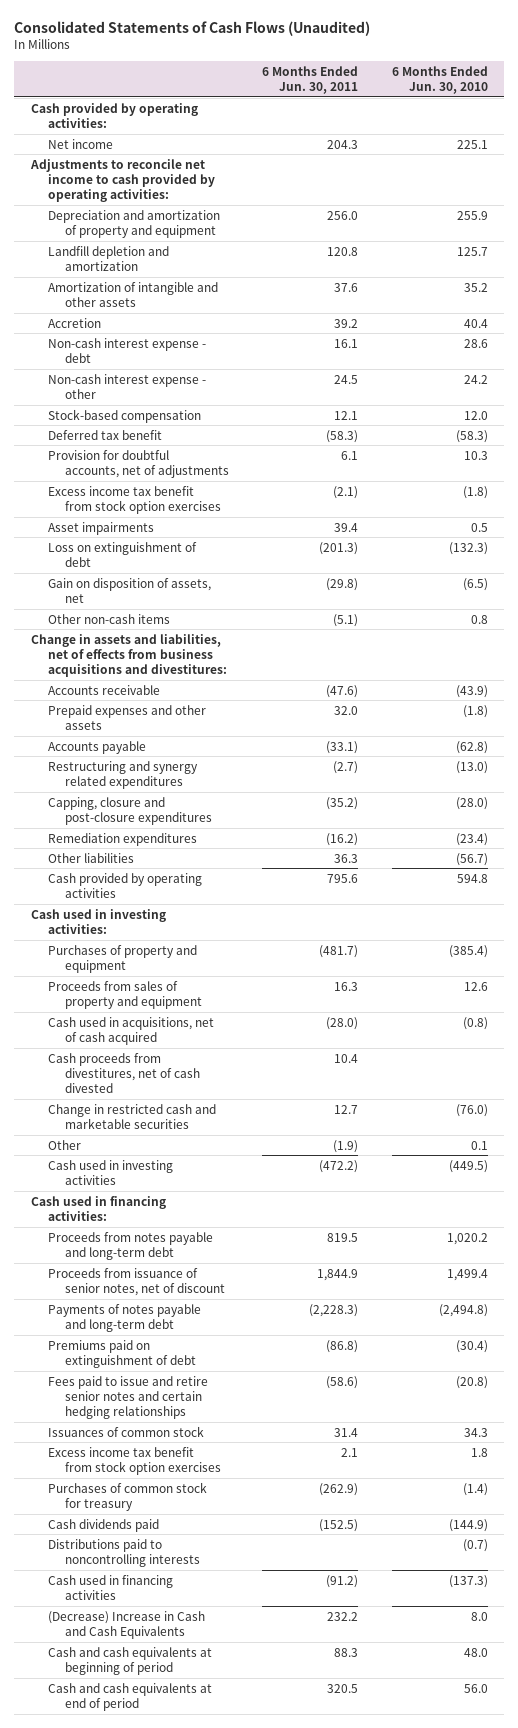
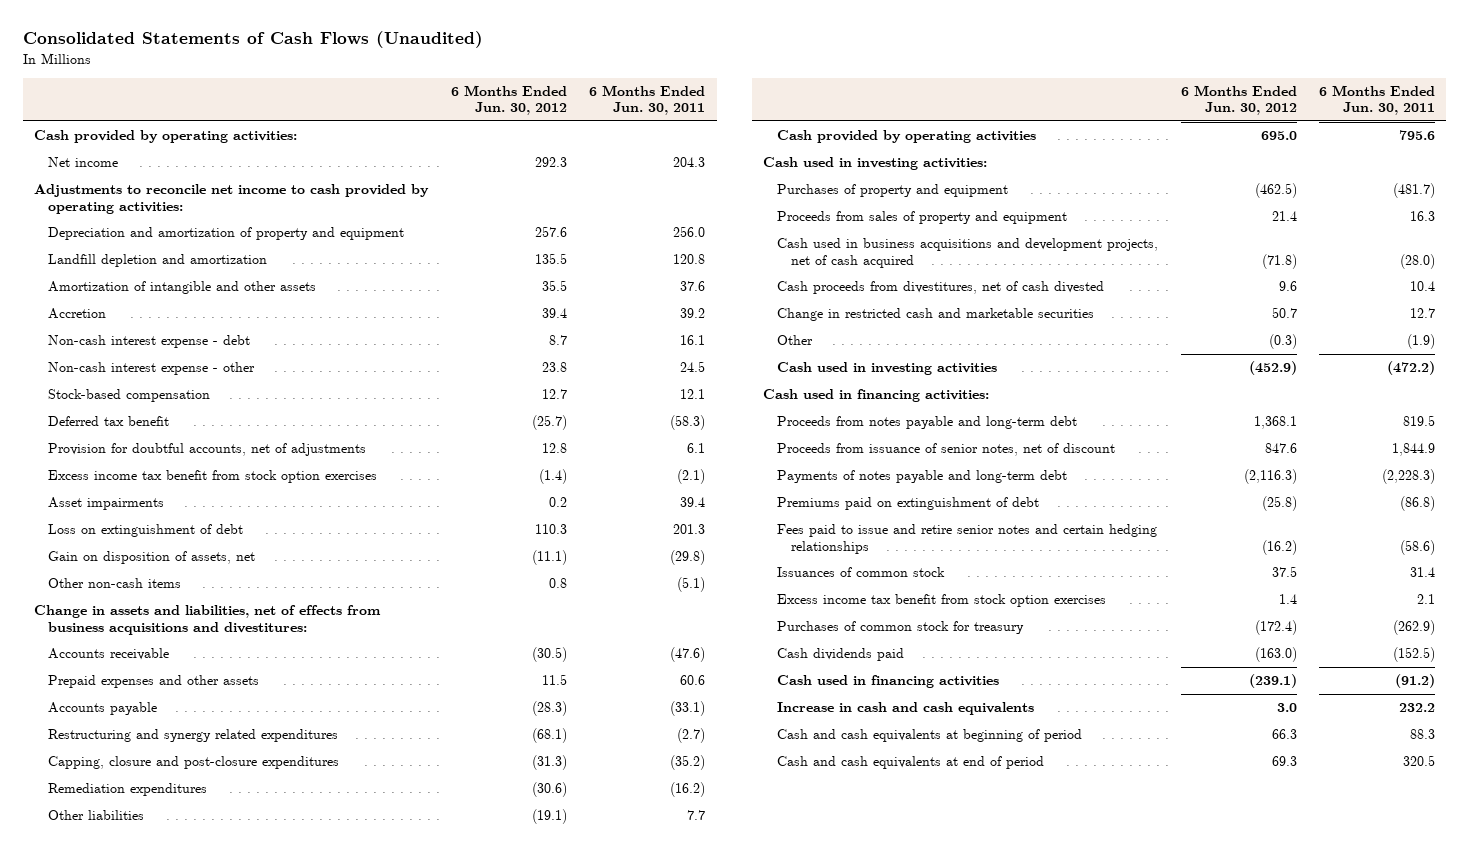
[391,66,488,95] 6 Months Ended Jun. 30, 2010 -> none
none -> [451,85,568,116] 6 Months Ended Jun. 30, 2012
[319,541,359,555] (201.3) -> [673,524,706,535] 201.3
[334,705,359,715] 32.0 -> [680,675,706,686] 60.6
[334,853,359,863] 36.3 -> [687,810,706,821] 7.7
[47,1016,214,1045] Cash used in acquisitions, net of cash acquired -> [777,238,1159,268] Cash used in business acquisitions and development projects, net of cash acquired
[47,1538,200,1567] Distributions paid to noncontrolling interests -> none
[47,1610,205,1639] (Decrease) Increase in Cash and Cash Equivalents -> [777,702,1035,716] Increase in cash and cash equivalents

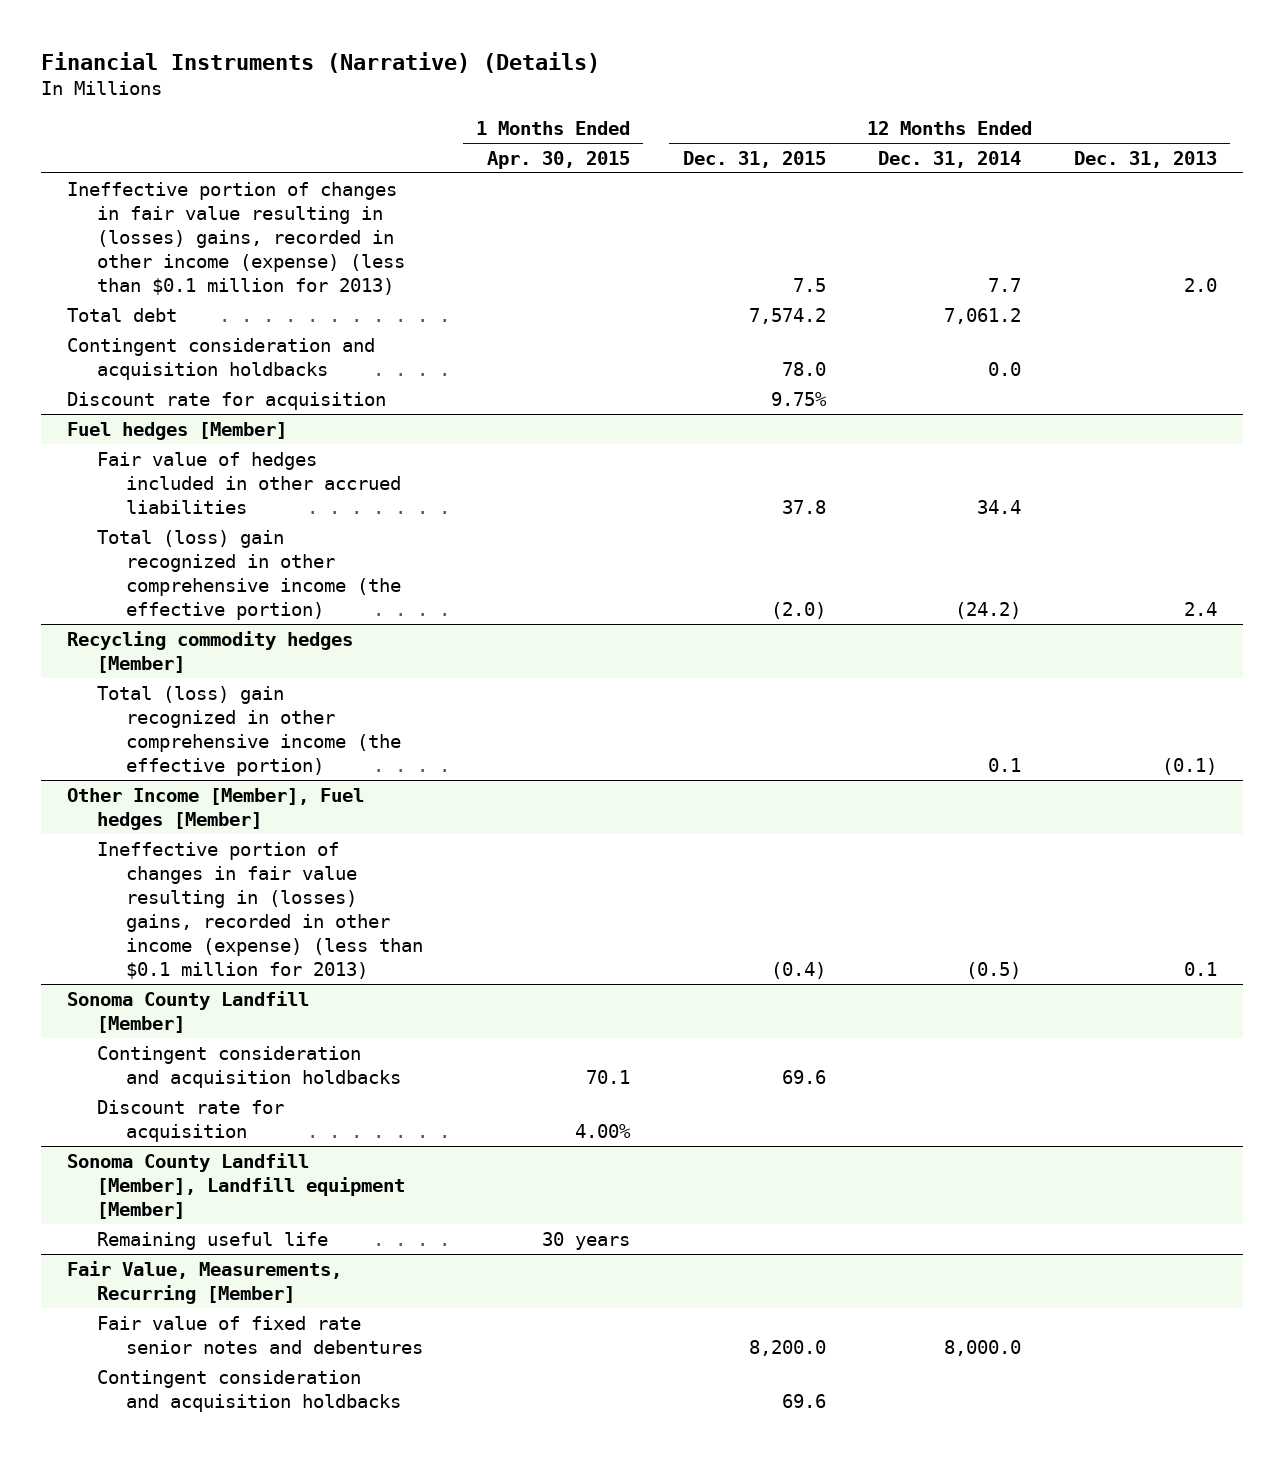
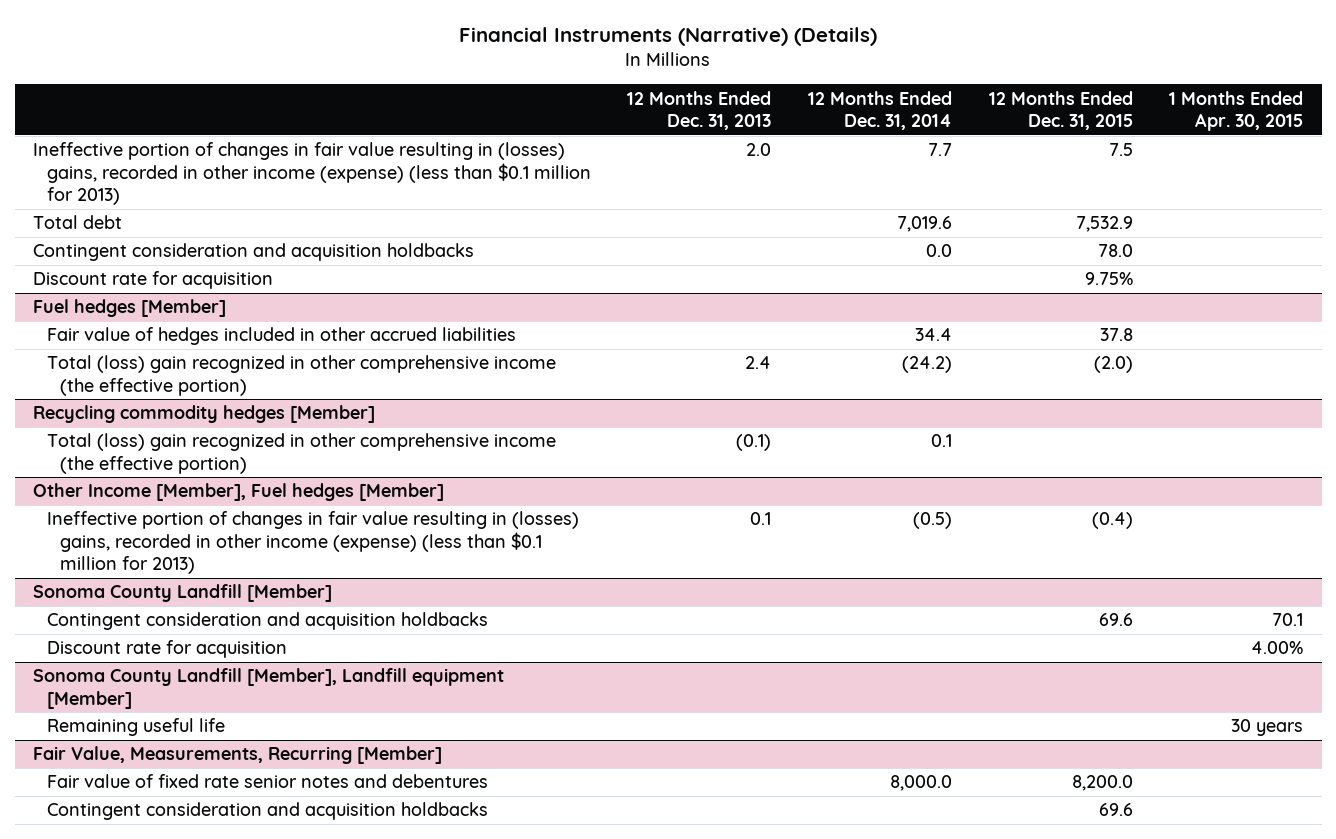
[748,307,826,324] 7,574.2 -> [1075,216,1133,233] 7,532.9
[944,307,1022,324] 7,061.2 -> [896,216,952,233] 7,019.6

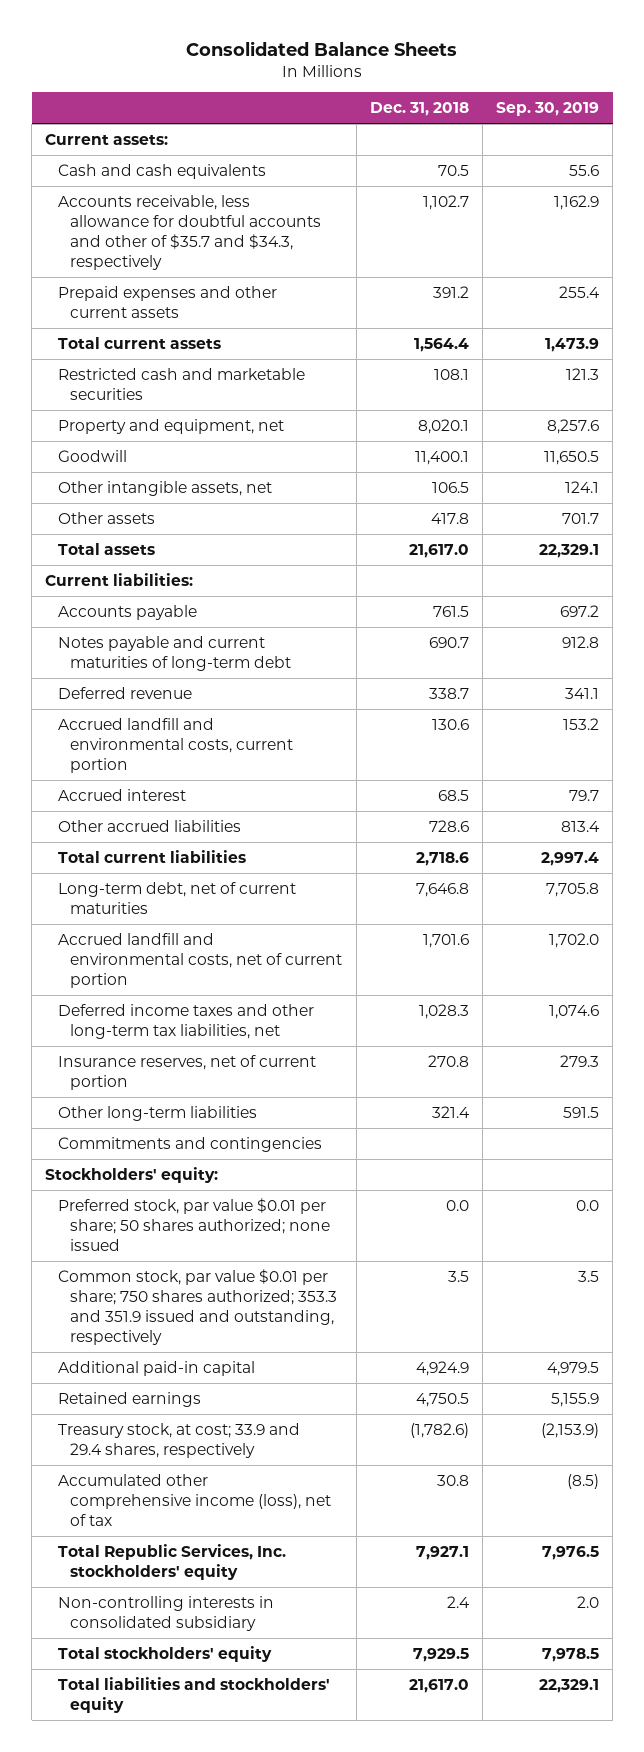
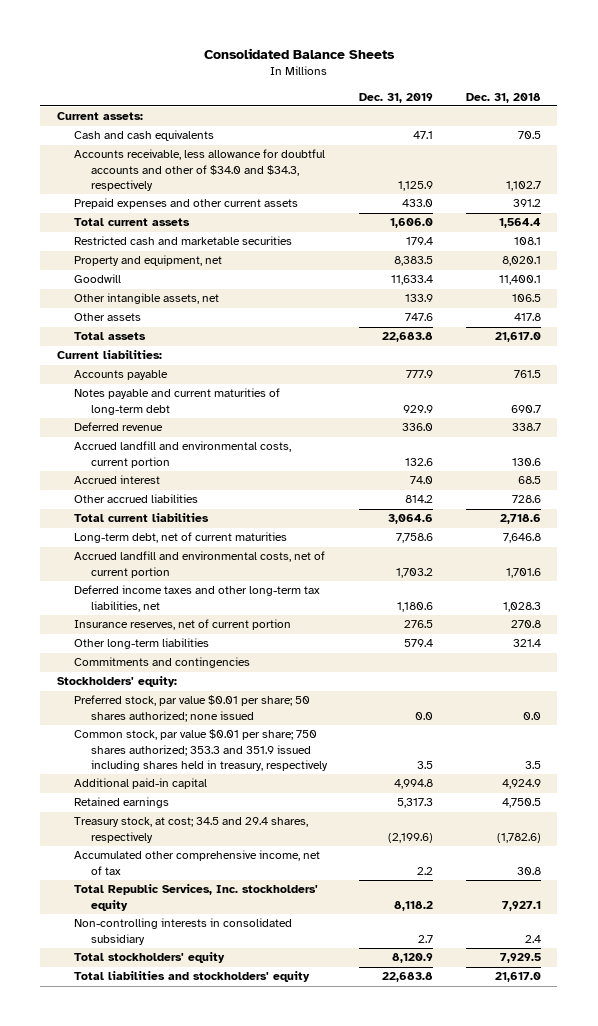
[495,102,599,117] Sep. 30, 2019 -> none
none -> [359,92,434,103] Dec. 31, 2019
[57,195,322,271] Accounts receivable, less allowance for doubtful accounts and other of $35.7 and $34.3, respectively -> [73,149,325,192] Accounts receivable, less allowance for doubtful accounts and other of $34.0 and $34.3, respectively
[57,1269,338,1346] Common stock, par value $0.01 per share; 750 shares authorized; 353.3 and 351.9 issued and outstanding, respectively -> [73,729,328,772] Common stock, par value $0.01 per share; 750 shares authorized; 353.3 and 351.9 issued including shares held in treasury, respectively
[57,1423,300,1459] Treasury stock, at cost; 33.9 and 29.4 shares, respectively -> [73,817,308,843] Treasury stock, at cost; 34.5 and 29.4 shares, respectively
[57,1474,332,1527] Accumulated other comprehensive income (loss), net of tax -> [73,850,320,875] Accumulated other comprehensive income, net of tax

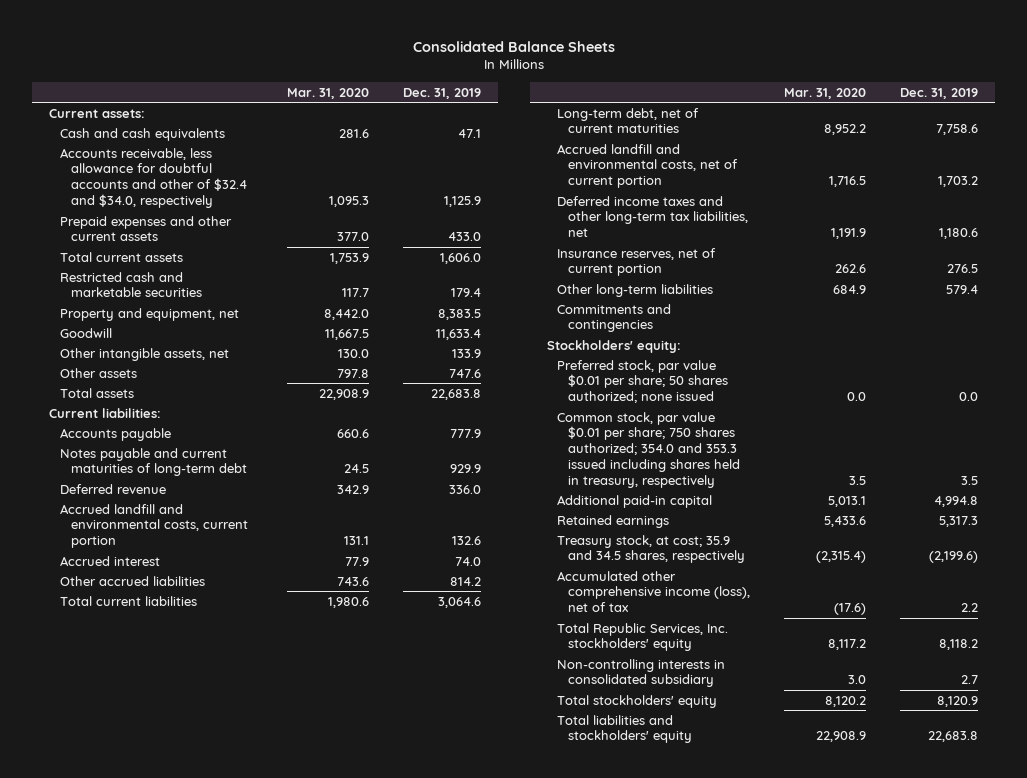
[466,92,542,103] Dec. 31, 2018 -> none
none -> [286,87,369,99] Mar. 31, 2020
[73,149,325,192] Accounts receivable, less allowance for doubtful accounts and other of $34.0 and $34.3, respectively -> [59,147,247,209] Accounts receivable, less allowance for doubtful accounts and other of $32.4 and $34.0, respectively
[73,729,328,772] Common stock, par value $0.01 per share; 750 shares authorized; 353.3 and 351.9 issued including shares held in treasury, respectively -> [557,411,741,488] Common stock, par value $0.01 per share; 750 shares authorized; 354.0 and 353.3 issued including shares held in treasury, respectively
[73,817,308,843] Treasury stock, at cost; 34.5 and 29.4 shares, respectively -> [557,534,746,564] Treasury stock, at cost; 35.9 and 34.5 shares, respectively
[73,850,320,875] Accumulated other comprehensive income, net of tax -> [557,570,751,613] Accumulated other comprehensive income (loss), net of tax

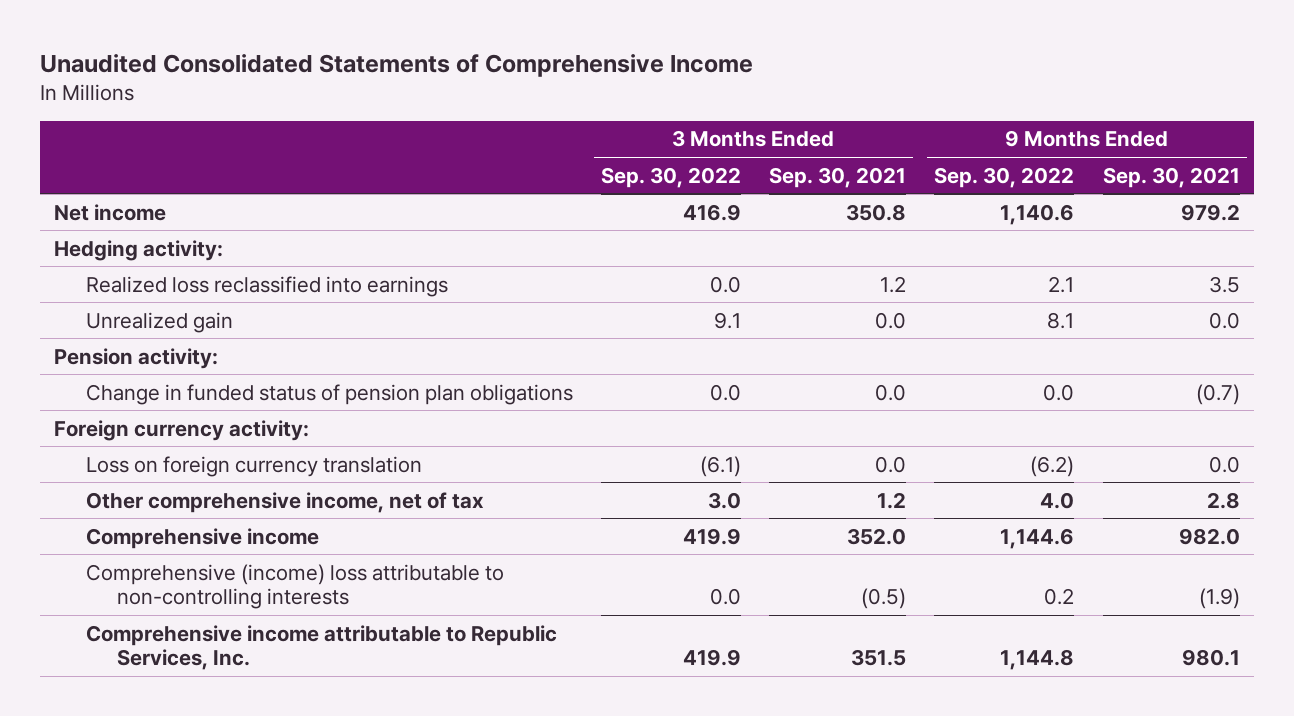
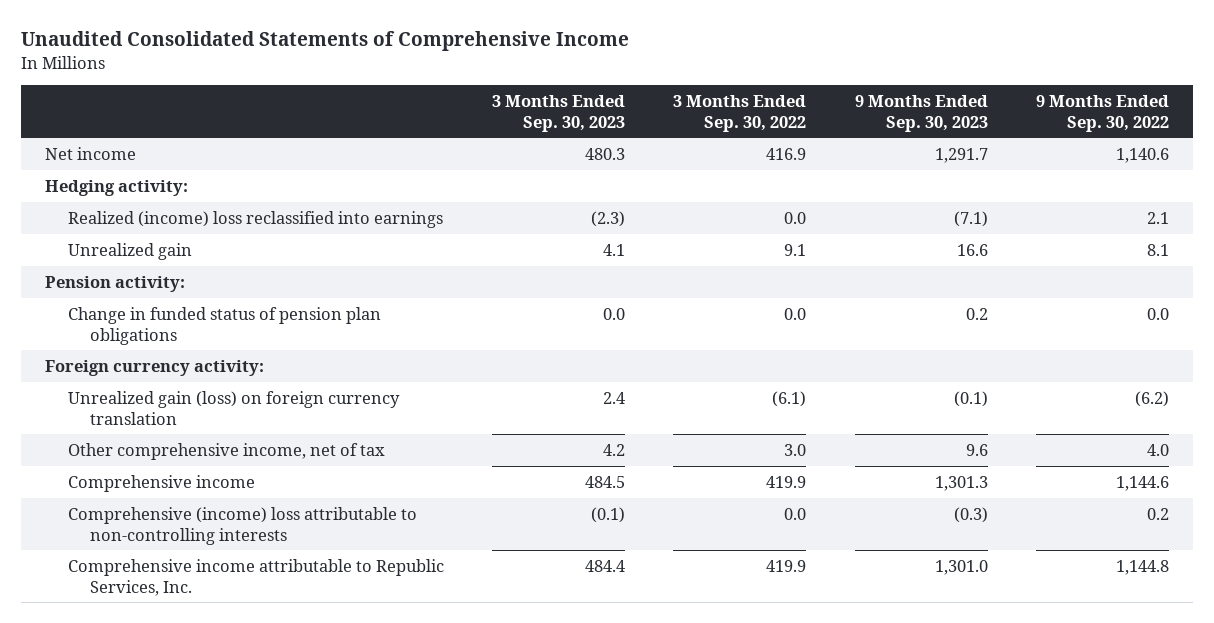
[769,166,907,188] Sep. 30, 2021 -> none
[1102,166,1240,188] Sep. 30, 2021 -> none
none -> [492,94,626,132] 3 Months Ended Sep. 30, 2023
none -> [854,94,988,132] 9 Months Ended Sep. 30, 2023
[85,275,448,297] Realized loss reclassified into earnings -> [67,210,443,228] Realized (income) loss reclassified into earnings
[85,455,422,477] Loss on foreign currency translation -> [67,390,400,425] Unrealized gain (loss) on foreign currency translation

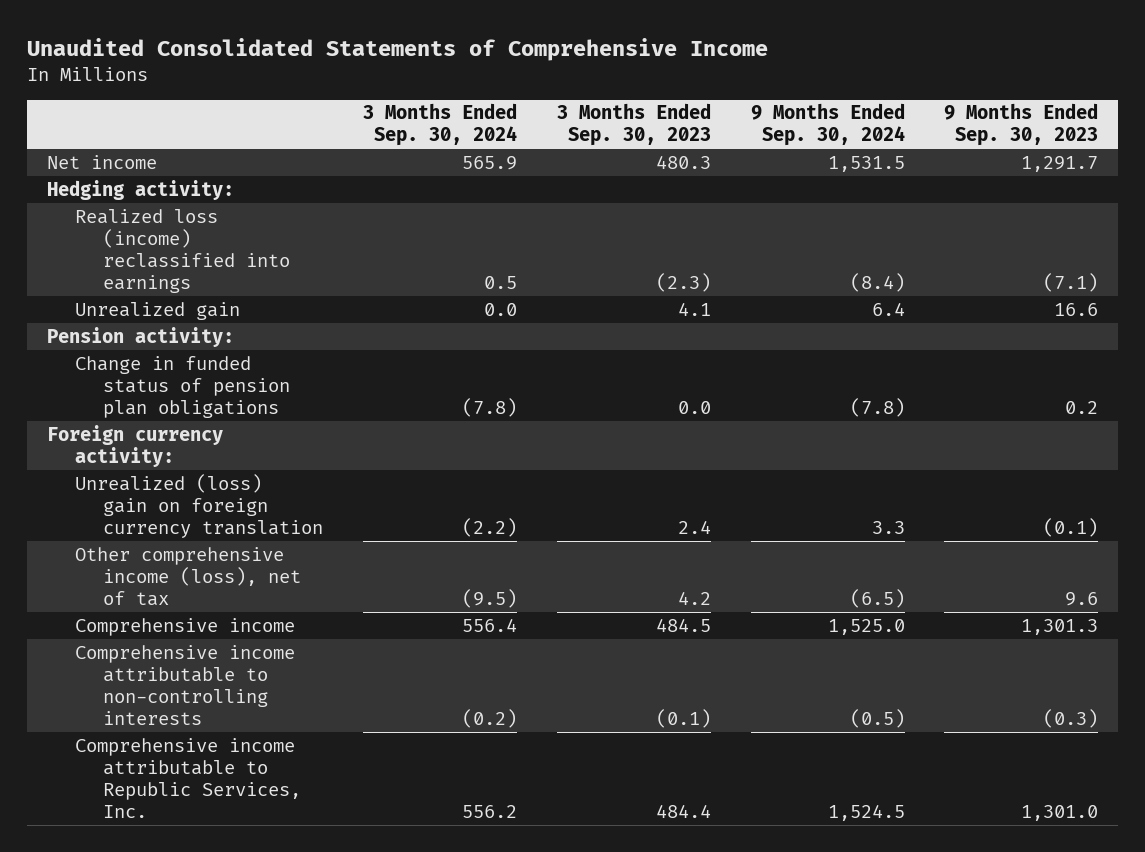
[673,94,807,132] 3 Months Ended Sep. 30, 2022 -> none
[1036,94,1170,132] 9 Months Ended Sep. 30, 2022 -> none
none -> [363,103,518,147] 3 Months Ended Sep. 30, 2024
none -> [750,103,905,147] 9 Months Ended Sep. 30, 2024
[67,210,443,228] Realized (income) loss reclassified into earnings -> [75,208,291,294] Realized loss (income) reclassified into earnings
[67,390,400,425] Unrealized gain (loss) on foreign currency translation -> [75,473,324,539] Unrealized (loss) gain on foreign currency translation
[67,442,385,460] Other comprehensive income, net of tax -> [75,546,302,607] Other comprehensive income (loss), net of tax
[67,506,417,545] Comprehensive (income) loss attributable to non-controlling interests -> [75,644,296,726] Comprehensive income attributable to non-controlling interests

